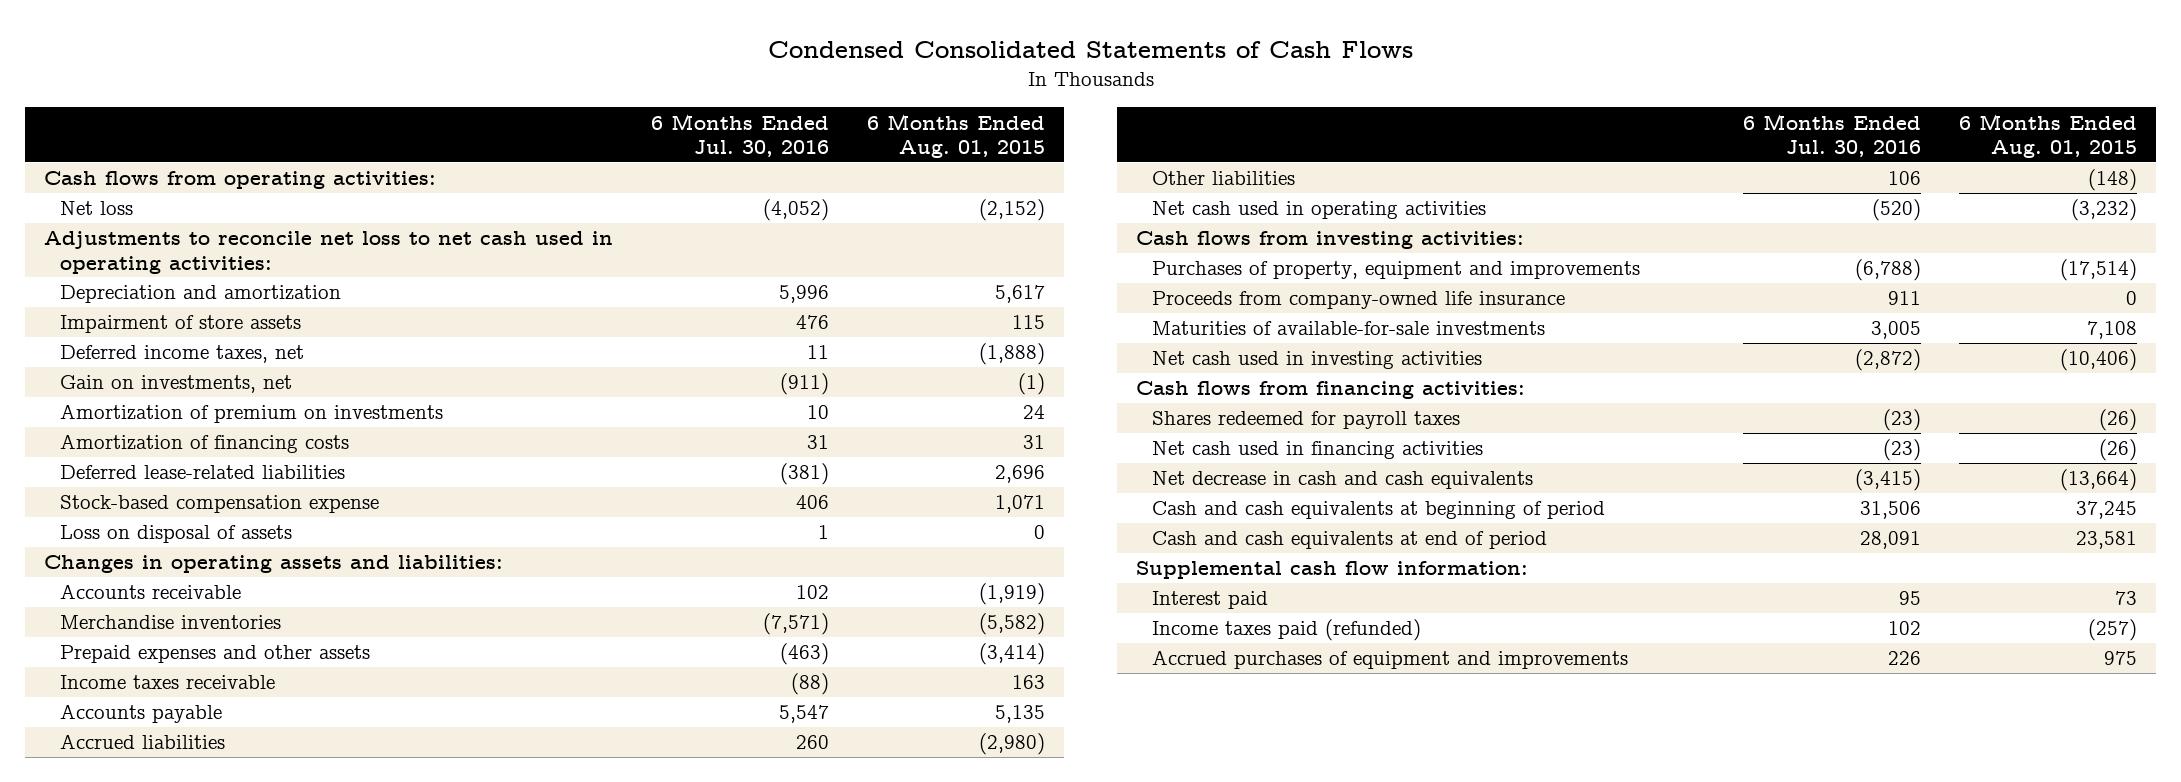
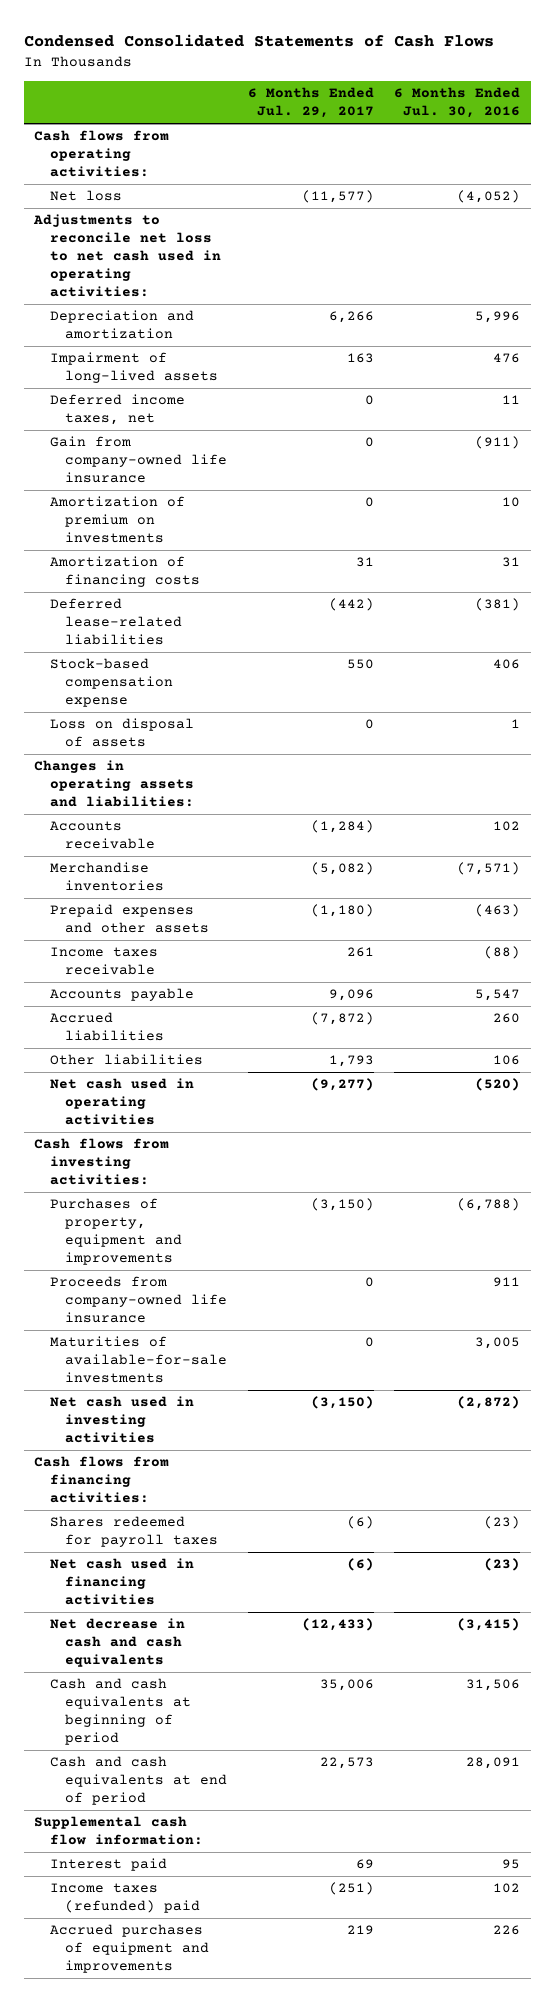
[867,113,1046,159] 6 Months Ended Aug. 01, 2015 -> none
none -> [247,87,374,119] 6 Months Ended Jul. 29, 2017
[59,315,301,334] Impairment of store assets -> [49,352,219,384] Impairment of long-lived assets
[59,375,292,394] Gain on investments, net -> [49,436,228,484] Gain from company-owned life insurance
[1151,619,1421,642] Income taxes paid (refunded) -> [49,1883,201,1914] Income taxes (refunded) paid

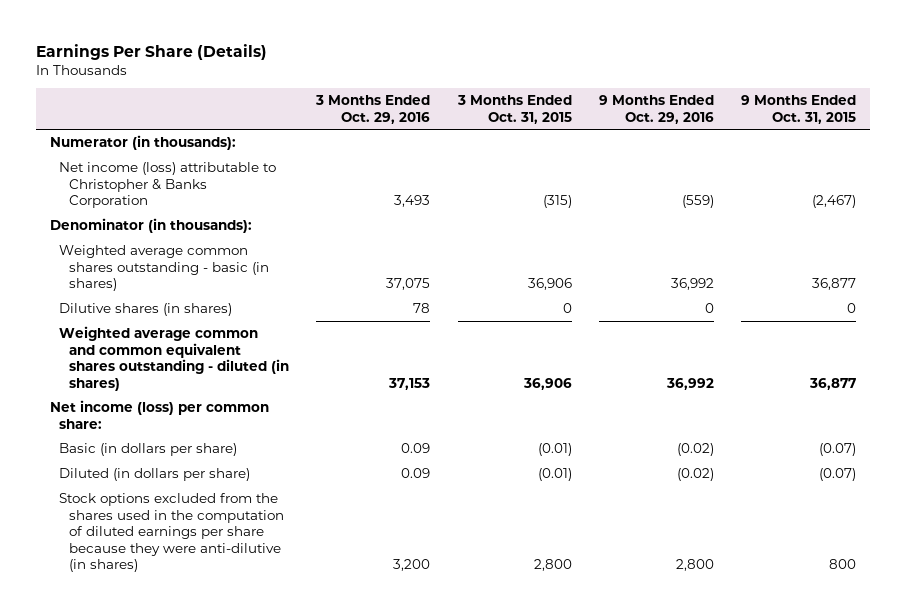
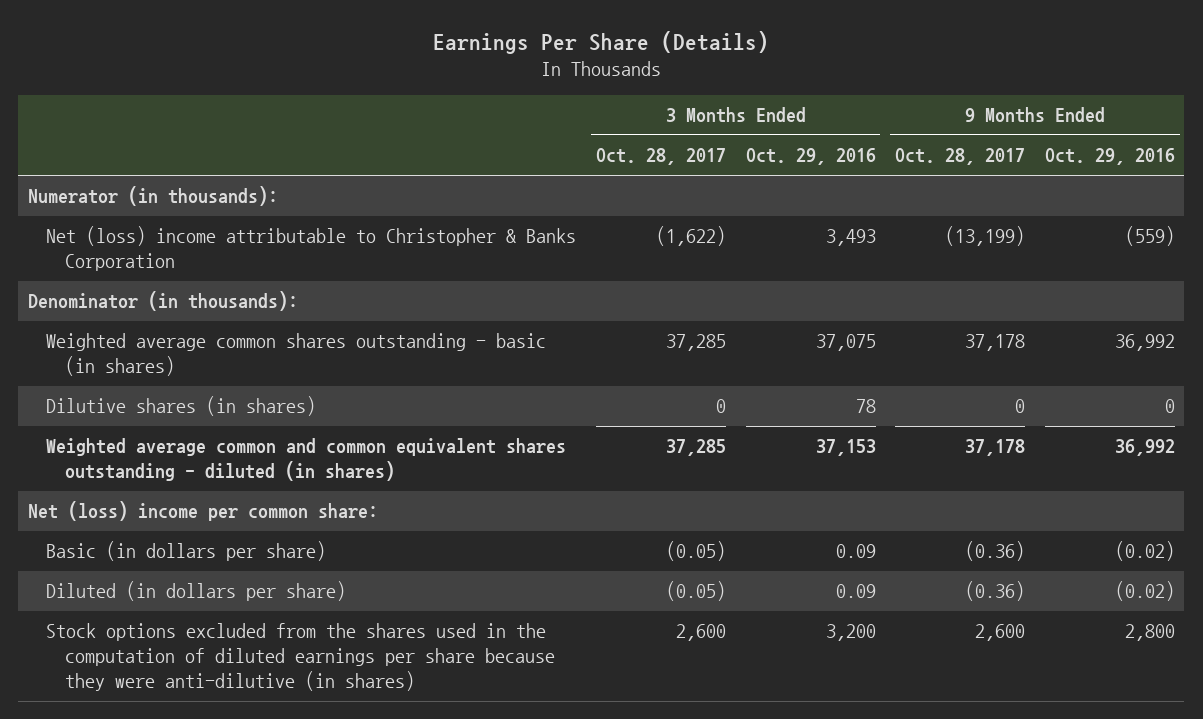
[456,95,572,124] 3 Months Ended Oct. 31, 2015 -> none
[741,95,857,124] 9 Months Ended Oct. 31, 2015 -> none
none -> [595,148,726,166] Oct. 28, 2017
none -> [895,148,1026,166] Oct. 28, 2017
[59,162,277,209] Net income (loss) attributable to Christopher & Banks Corporation -> [46,226,577,272] Net (loss) income attributable to Christopher & Banks Corporation
[49,400,269,429] Net income (loss) per common share: -> [28,501,379,522] Net (loss) income per common share:

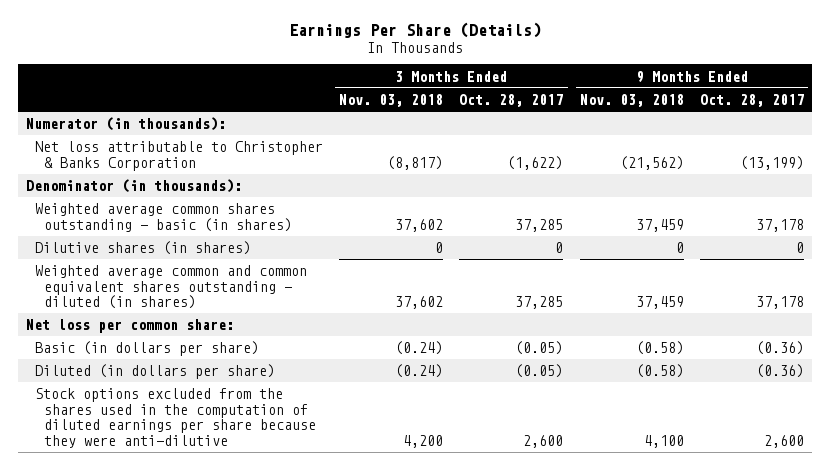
[745,148,876,166] Oct. 29, 2016 -> none
[1044,148,1175,166] Oct. 29, 2016 -> none
none -> [339,93,444,107] Nov. 03, 2018
none -> [579,93,684,107] Nov. 03, 2018
[46,226,577,272] Net (loss) income attributable to Christopher & Banks Corporation -> [34,141,323,171] Net loss attributable to Christopher & Banks Corporation
[28,501,379,522] Net (loss) income per common share: -> [26,319,235,334] Net loss per common share:
[46,623,555,691] Stock options excluded from the shares used in the computation of diluted earnings per share because they were anti-dilutive (in shares) -> [34,388,316,448] Stock options excluded from the shares used in the computation of diluted earnings per share because they were anti-dilutive

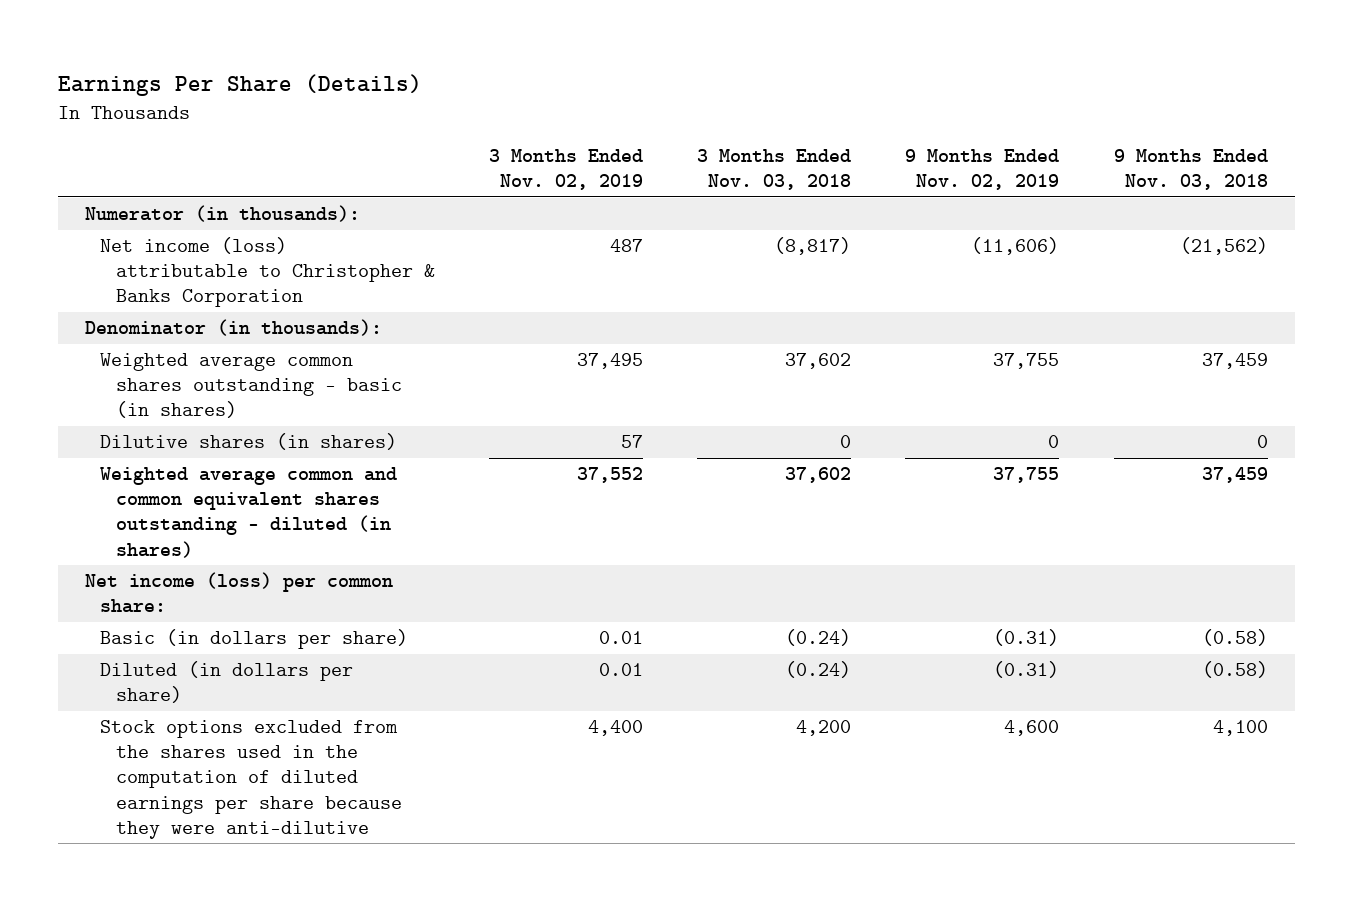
[459,93,564,107] Oct. 28, 2017 -> none
[699,93,804,107] Oct. 28, 2017 -> none
none -> [488,149,643,191] 3 Months Ended Nov. 02, 2019
none -> [905,149,1060,191] 9 Months Ended Nov. 02, 2019
[34,141,323,171] Net loss attributable to Christopher & Banks Corporation -> [100,237,435,308] Net income (loss) attributable to Christopher & Banks Corporation
[26,319,235,334] Net loss per common share: -> [85,572,394,614] Net income (loss) per common share:

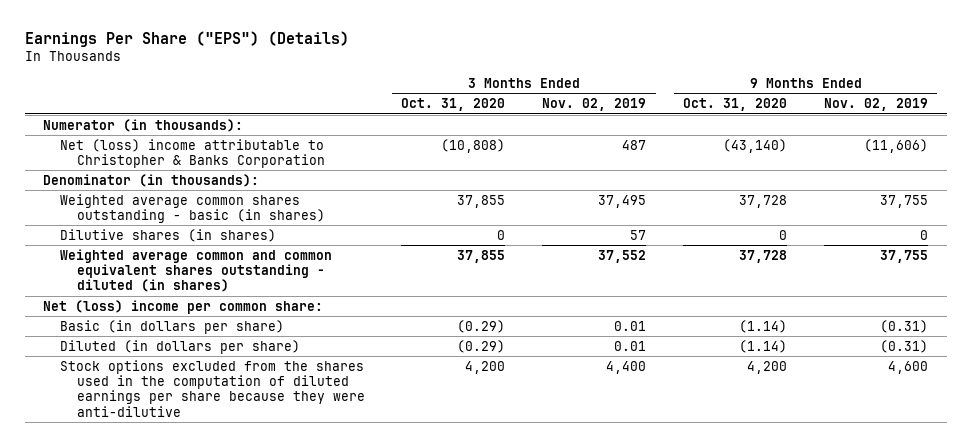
[58,73,423,96] Earnings Per Share (Details) -> [24,31,349,48] Earnings Per Share ("EPS") (Details)
[697,149,852,191] 3 Months Ended Nov. 03, 2018 -> none
[1113,149,1268,191] 9 Months Ended Nov. 03, 2018 -> none
none -> [401,98,506,112] Oct. 31, 2020
none -> [683,98,788,112] Oct. 31, 2020
[100,237,435,308] Net income (loss) attributable to Christopher & Banks Corporation -> [59,138,325,168] Net (loss) income attributable to Christopher & Banks Corporation
[85,572,394,614] Net income (loss) per common share: -> [43,299,324,314] Net (loss) income per common share:

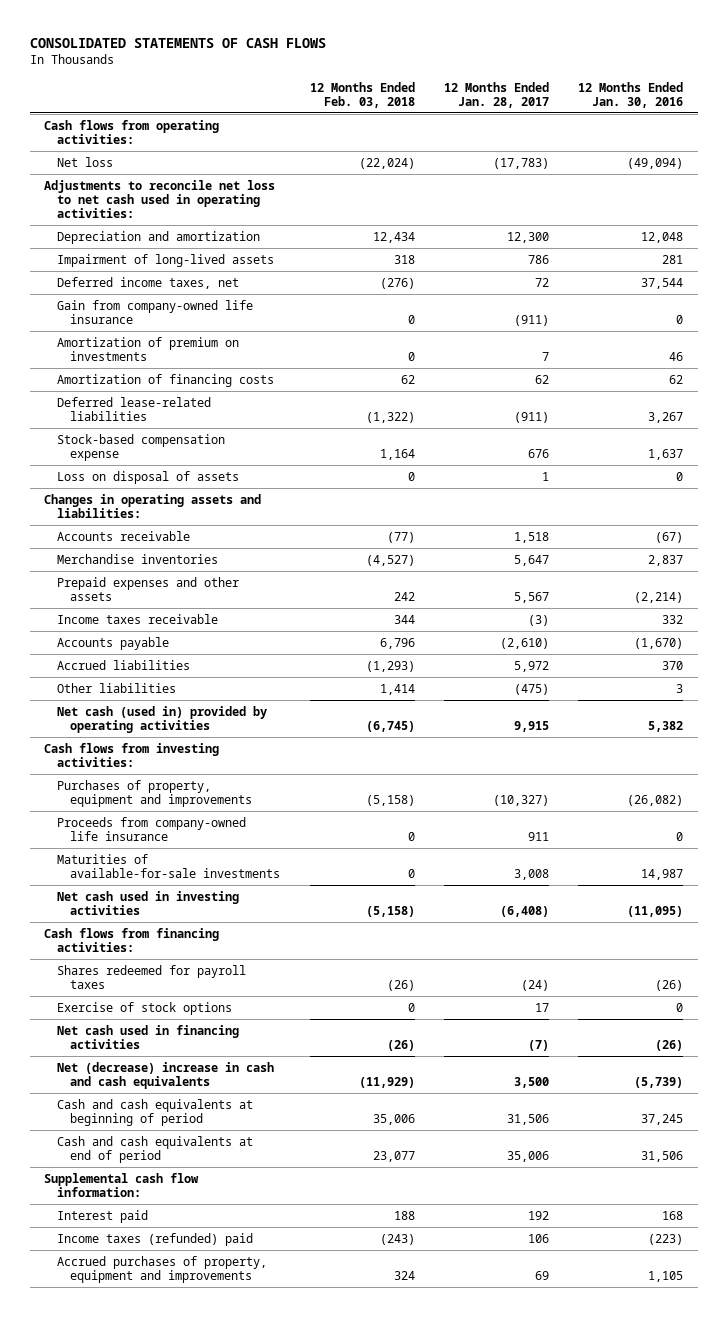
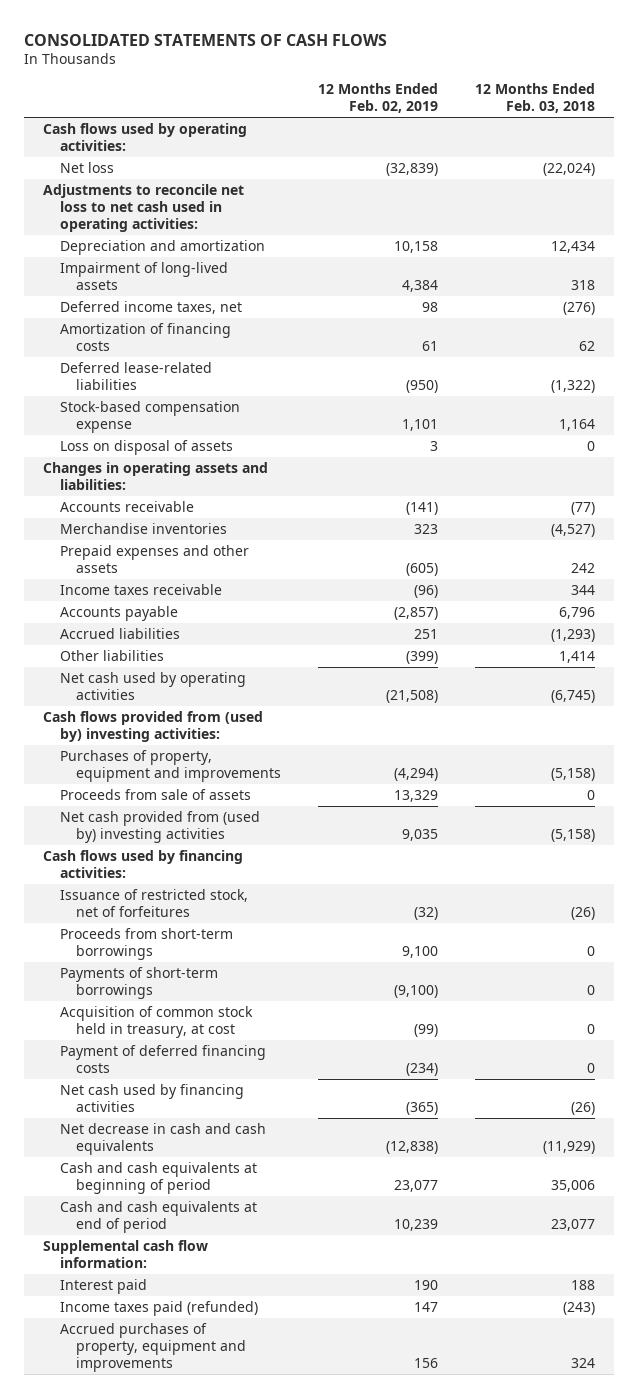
[443,81,549,108] 12 Months Ended Jan. 28, 2017 -> none
[578,81,684,108] 12 Months Ended Jan. 30, 2016 -> none
none -> [318,83,439,114] 12 Months Ended Feb. 02, 2019
[44,119,220,144] Cash flows from operating activities: -> [42,123,247,151] Cash flows used by operating activities:
[57,299,254,324] Gain from company-owned life insurance -> none
[57,336,240,361] Amortization of premium on investments -> none
[57,705,268,733] Net cash (used in) provided by operating activities -> [59,672,246,700] Net cash used by operating activities
[44,742,220,767] Cash flows from investing activities: -> [42,711,263,742] Cash flows provided from (used by) investing activities:
[57,816,247,841] Proceeds from company-owned life insurance -> none
[57,853,281,878] Maturities of available-for-sale investments -> none
[57,1001,233,1015] Exercise of stock options -> none
none -> [59,789,251,801] Proceeds from sale of assets
[57,890,240,915] Net cash used in investing activities -> [59,811,260,843] Net cash provided from (used by) investing activities
[44,927,220,952] Cash flows from financing activities: -> [42,850,243,878] Cash flows used by financing activities:
[57,964,247,989] Shares redeemed for payroll taxes -> [59,889,248,917] Issuance of restricted stock, net of forfeitures
none -> [59,928,233,960] Proceeds from short-term borrowings
none -> [59,967,218,999] Payments of short-term borrowings
none -> [59,1006,253,1038] Acquisition of common stock held in treasury, at cost
none -> [59,1045,266,1073] Payment of deferred financing costs
[57,1024,240,1049] Net cash used in financing activities -> [59,1084,244,1112] Net cash used by financing activities
[57,1061,275,1089] Net (decrease) increase in cash and cash equivalents -> [59,1123,266,1155] Net decrease in cash and cash equivalents
[57,1232,254,1246] Income taxes (refunded) paid -> [59,1301,258,1317] Income taxes paid (refunded)

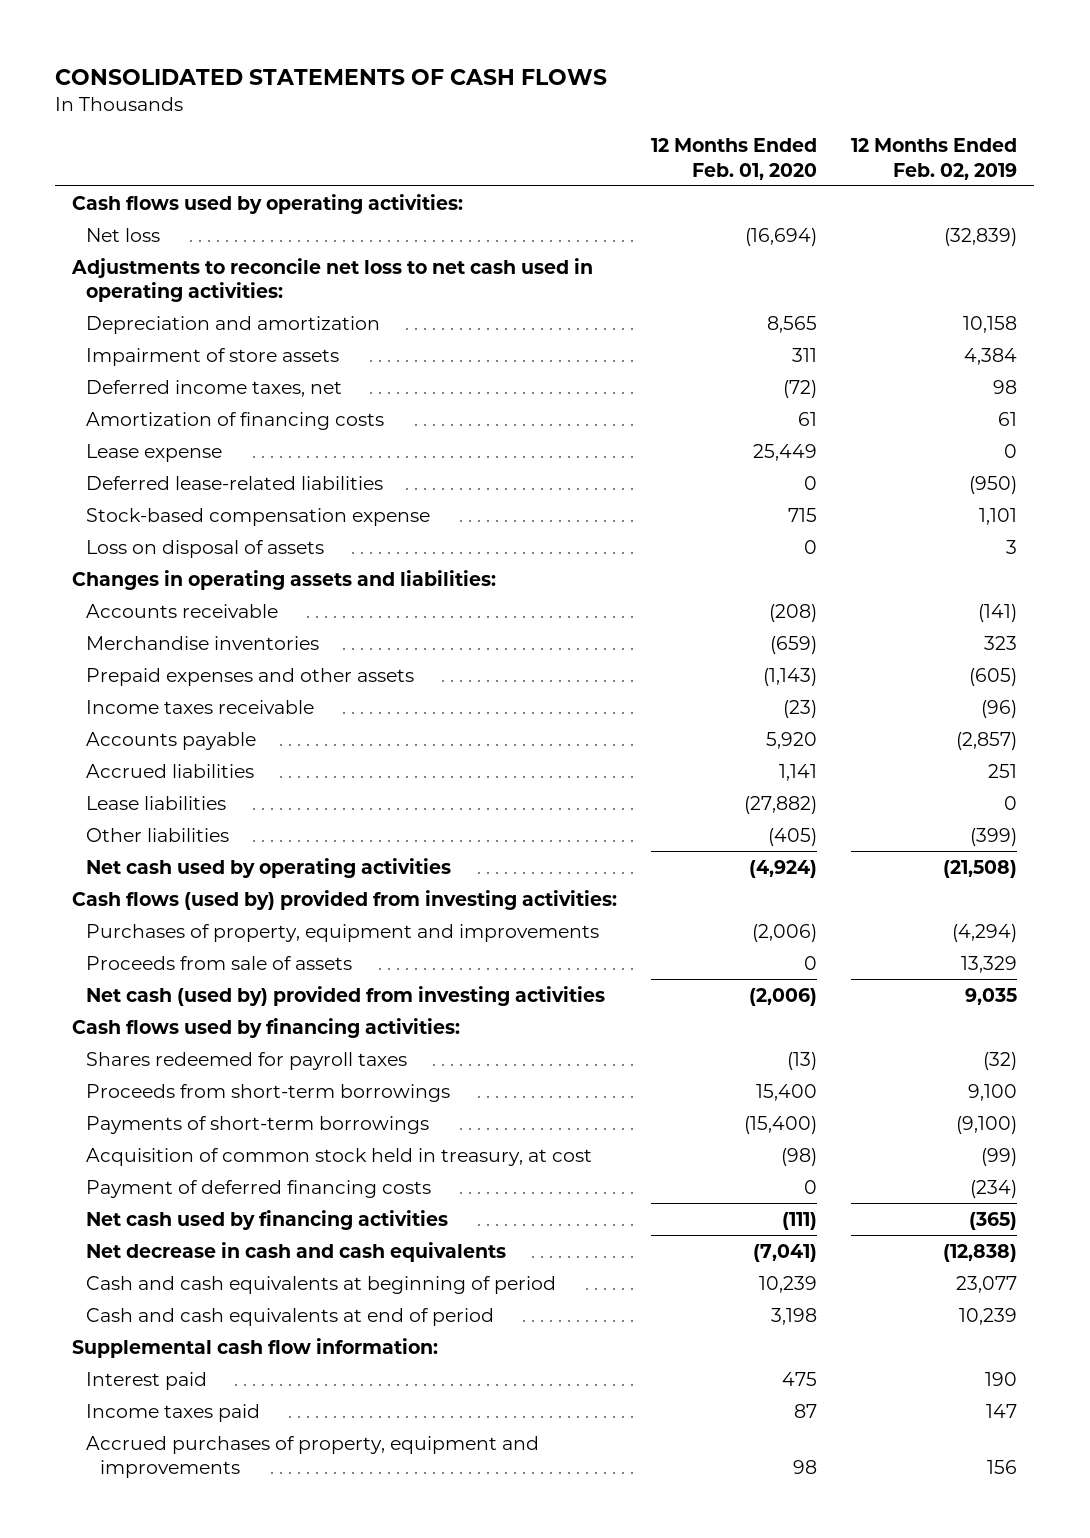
[475,83,596,114] 12 Months Ended Feb. 03, 2018 -> none
none -> [651,138,818,180] 12 Months Ended Feb. 01, 2020
[59,262,228,290] Impairment of long-lived assets -> [86,347,340,366] Impairment of store assets
none -> [86,443,223,462] Lease expense
none -> [86,795,227,810] Lease liabilities
[42,711,263,742] Cash flows provided from (used by) investing activities: -> [72,889,618,910] Cash flows (used by) provided from investing activities:
[59,811,260,843] Net cash provided from (used by) investing activities -> [86,985,606,1006] Net cash (used by) provided from investing activities
[59,889,248,917] Issuance of restricted stock, net of forfeitures -> [86,1051,408,1070] Shares redeemed for payroll taxes
[59,1301,258,1317] Income taxes paid (refunded) -> [86,1403,261,1422] Income taxes paid

